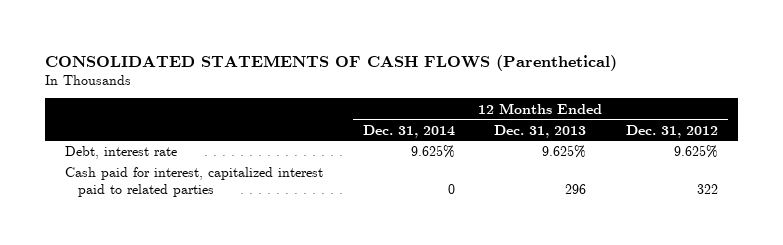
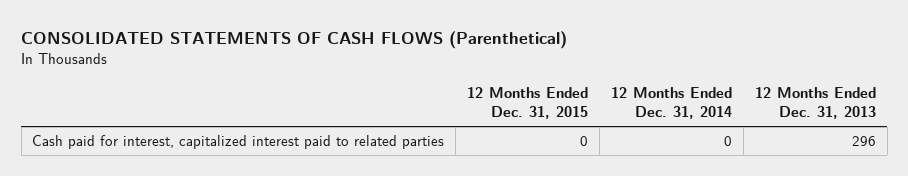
[625,124,718,138] Dec. 31, 2012 -> none
none -> [467,87,589,120] 12 Months Ended Dec. 31, 2015
[65,146,178,160] Debt, interest rate -> none

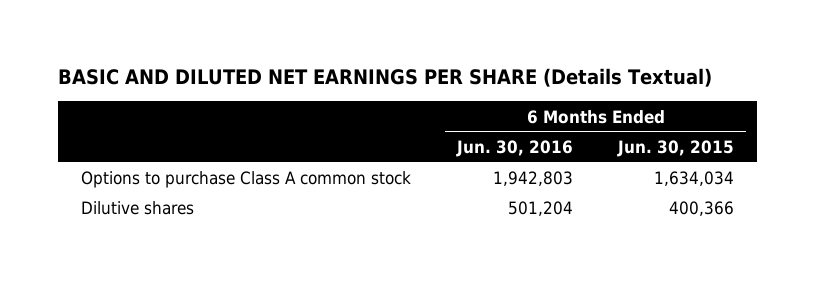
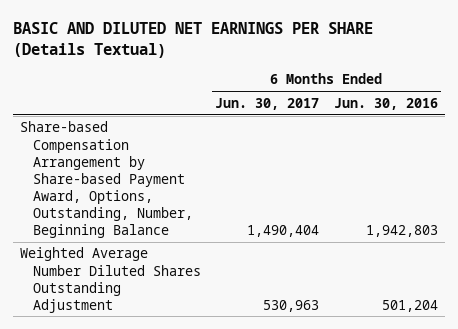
[617,139,735,157] Jun. 30, 2015 -> none
none -> [215,97,320,110] Jun. 30, 2017
[81,171,412,189] Options to purchase Class A common stock -> [20,121,193,238] Share-based Compensation Arrangement by Share-based Payment Award, Options, Outstanding, Number, Beginning Balance
[81,201,195,216] Dilutive shares -> [20,247,201,313] Weighted Average Number Diluted Shares Outstanding Adjustment

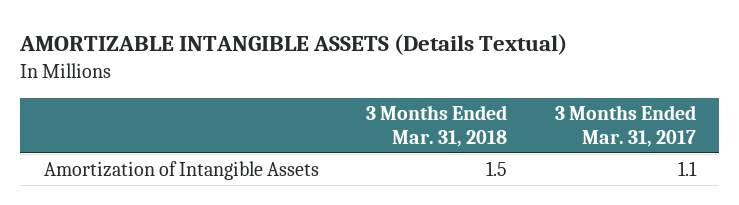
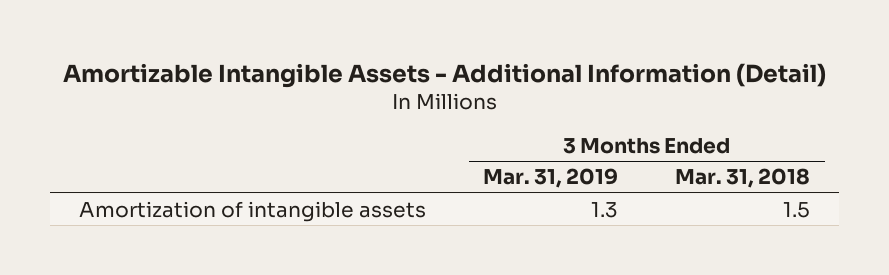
[18,33,567,55] AMORTIZABLE INTANGIBLE ASSETS (Details Textual) -> [62,62,826,88] Amortizable Intangible Assets - Additional Information (Detail)
[554,104,696,148] 3 Months Ended Mar. 31, 2017 -> none
none -> [483,168,619,189] Mar. 31, 2019
[43,161,319,181] Amortization of Intangible Assets -> [78,201,426,223] Amortization of intangible assets

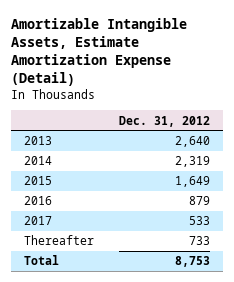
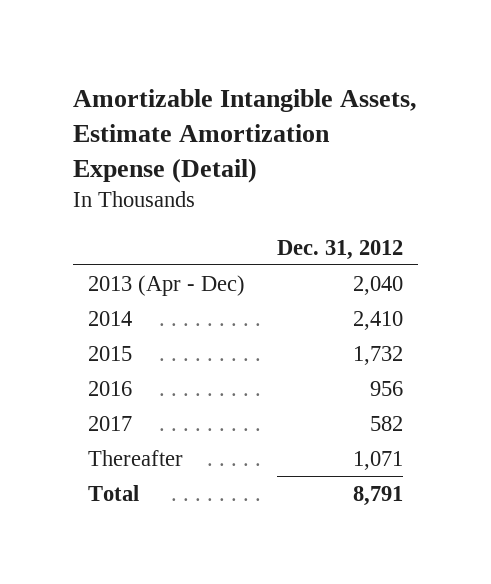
[23,136,52,146] 2013 -> [88,274,246,296] 2013 (Apr - Dec)
[175,136,211,148] 2,640 -> [352,275,403,295] 2,040
[175,156,211,168] 2,319 -> [352,310,403,330] 2,410
[175,176,211,188] 1,649 -> [352,345,403,365] 1,732
[189,196,211,206] 879 -> [369,380,403,396] 956
[189,216,211,226] 533 -> [369,415,403,431] 582
[189,236,211,246] 733 -> [352,450,403,470] 1,071
[175,256,211,268] 8,753 -> [352,485,403,506] 8,791

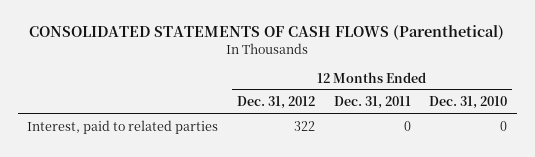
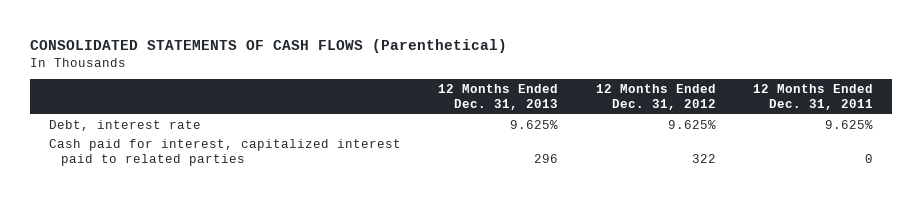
[429,96,508,110] Dec. 31, 2010 -> none
none -> [438,83,559,111] 12 Months Ended Dec. 31, 2013
none -> [48,119,201,131] Debt, interest rate
[27,120,219,135] Interest, paid to related parties -> [48,138,401,167] Cash paid for interest, capitalized interest paid to related parties

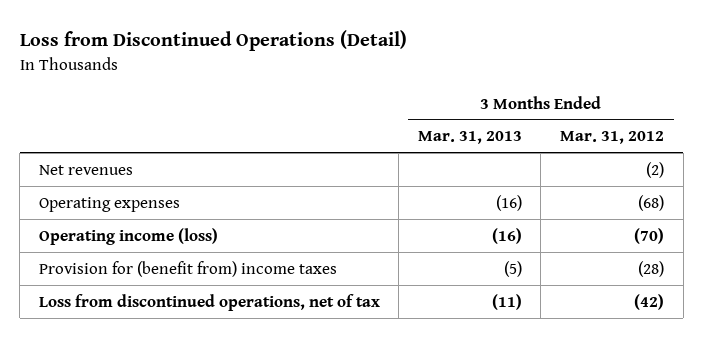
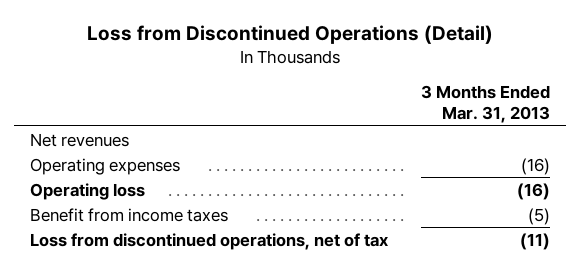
[560,131,665,145] Mar. 31, 2012 -> none
[38,227,218,245] Operating income (loss) -> [30,182,146,200] Operating loss
[38,260,337,277] Provision for (benefit from) income taxes -> [30,207,229,222] Benefit from income taxes

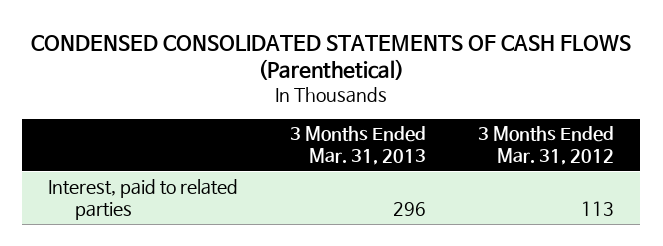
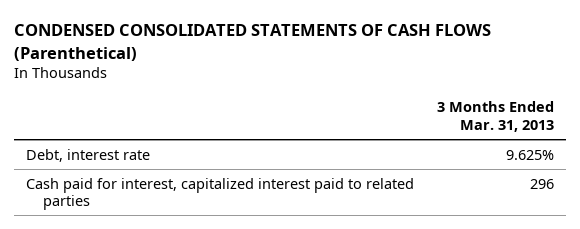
[478,126,615,166] 3 Months Ended Mar. 31, 2012 -> none
none -> [25,148,150,162] Debt, interest rate
[48,179,239,221] Interest, paid to related parties -> [25,177,414,211] Cash paid for interest, capitalized interest paid to related parties

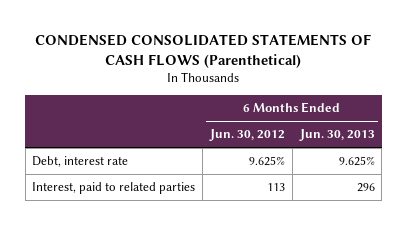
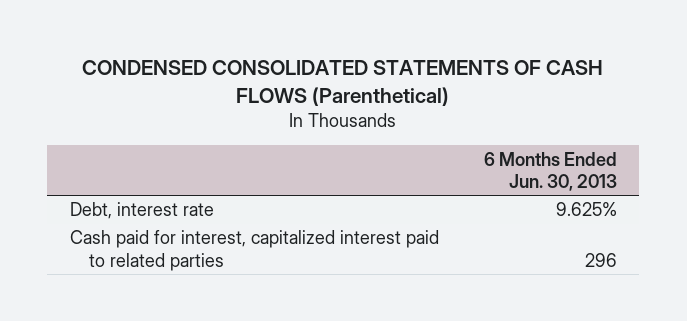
[208,129,285,142] Jun. 30, 2012 -> none
[32,182,196,195] Interest, paid to related parties -> [69,230,439,271] Cash paid for interest, capitalized interest paid to related parties

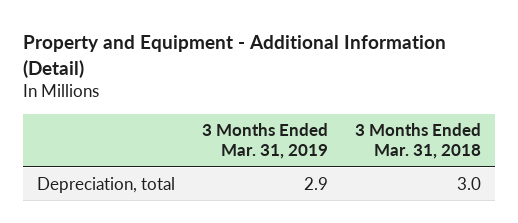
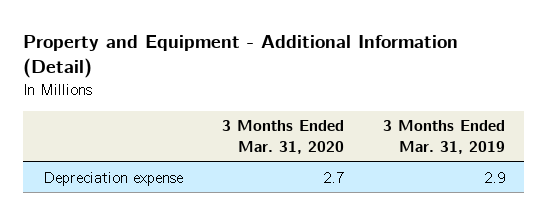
[355,122,482,160] 3 Months Ended Mar. 31, 2018 -> none
none -> [221,120,344,154] 3 Months Ended Mar. 31, 2020
[36,177,175,194] Depreciation, total -> [42,171,183,186] Depreciation expense

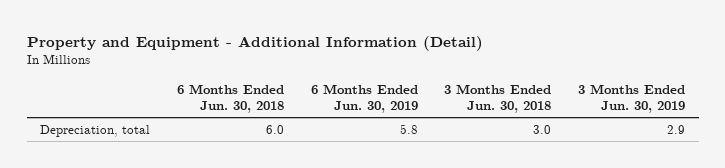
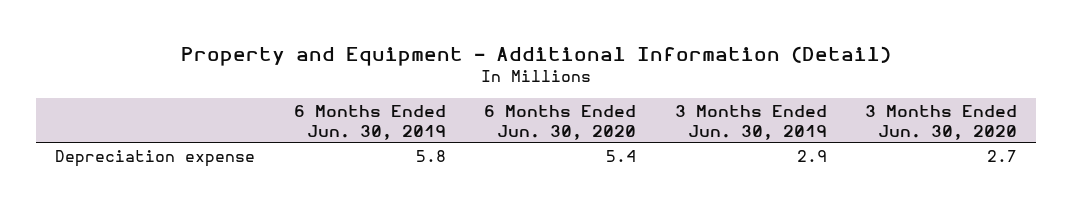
[176,83,284,114] 6 Months Ended Jun. 30, 2018 -> none
[444,83,552,114] 3 Months Ended Jun. 30, 2018 -> none
none -> [484,104,637,140] 6 Months Ended Jun. 30, 2020
none -> [865,104,1018,140] 3 Months Ended Jun. 30, 2020
[39,125,150,138] Depreciation, total -> [55,150,256,168] Depreciation expense

